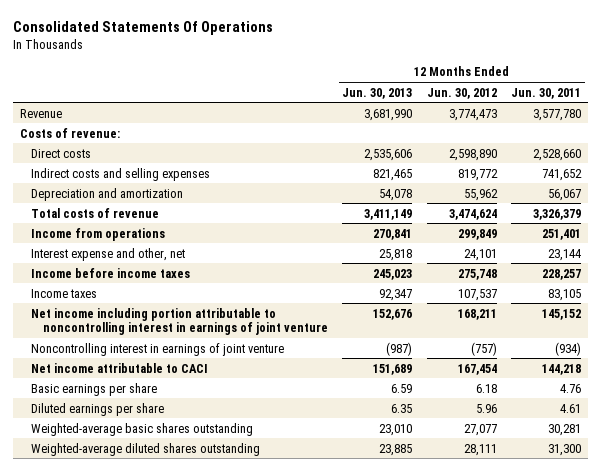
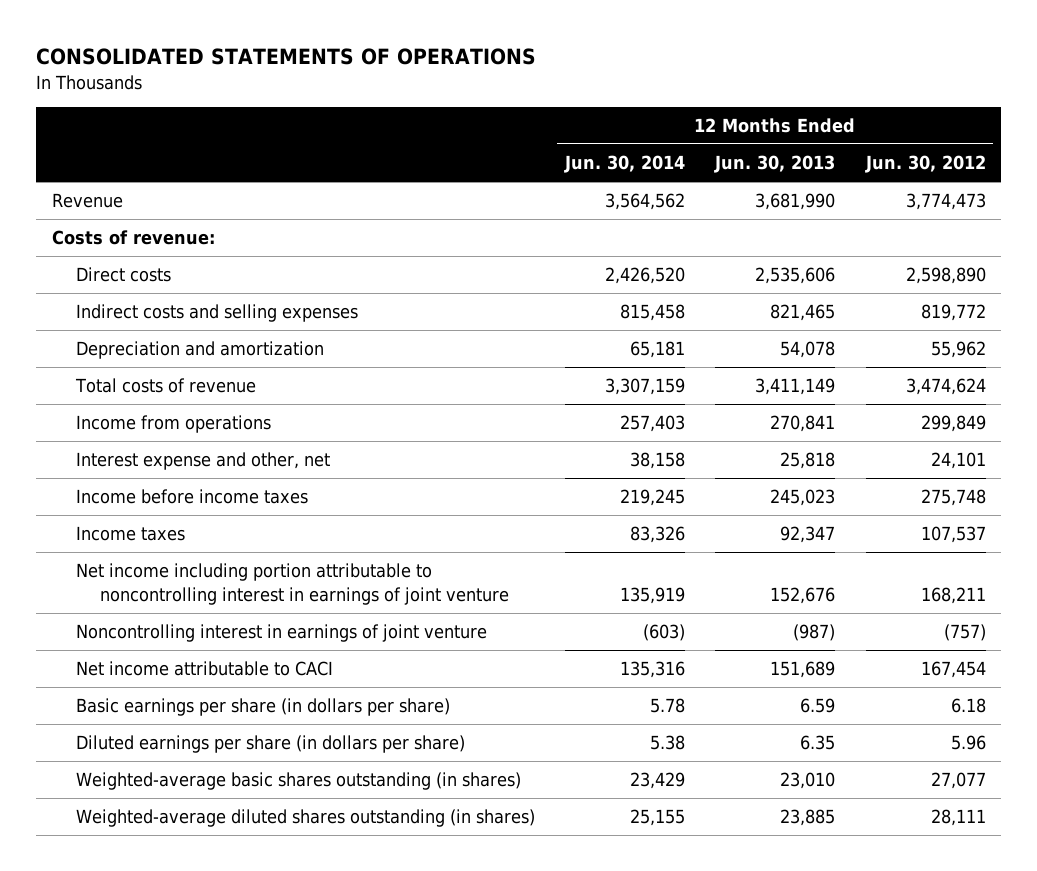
[12,21,273,36] Consolidated Statements Of Operations -> [36,48,537,66] CONSOLIDATED STATEMENTS OF OPERATIONS
[511,87,582,99] Jun. 30, 2011 -> none
none -> [564,155,686,174] Jun. 30, 2014
[31,382,158,396] Basic earnings per share -> [75,698,450,717] Basic earnings per share (in dollars per share)
[31,402,165,416] Diluted earnings per share -> [75,735,465,754] Diluted earnings per share (in dollars per share)
[31,422,254,436] Weighted-average basic shares outstanding -> [75,772,521,791] Weighted-average basic shares outstanding (in shares)
[31,442,261,456] Weighted-average diluted shares outstanding -> [75,809,535,828] Weighted-average diluted shares outstanding (in shares)

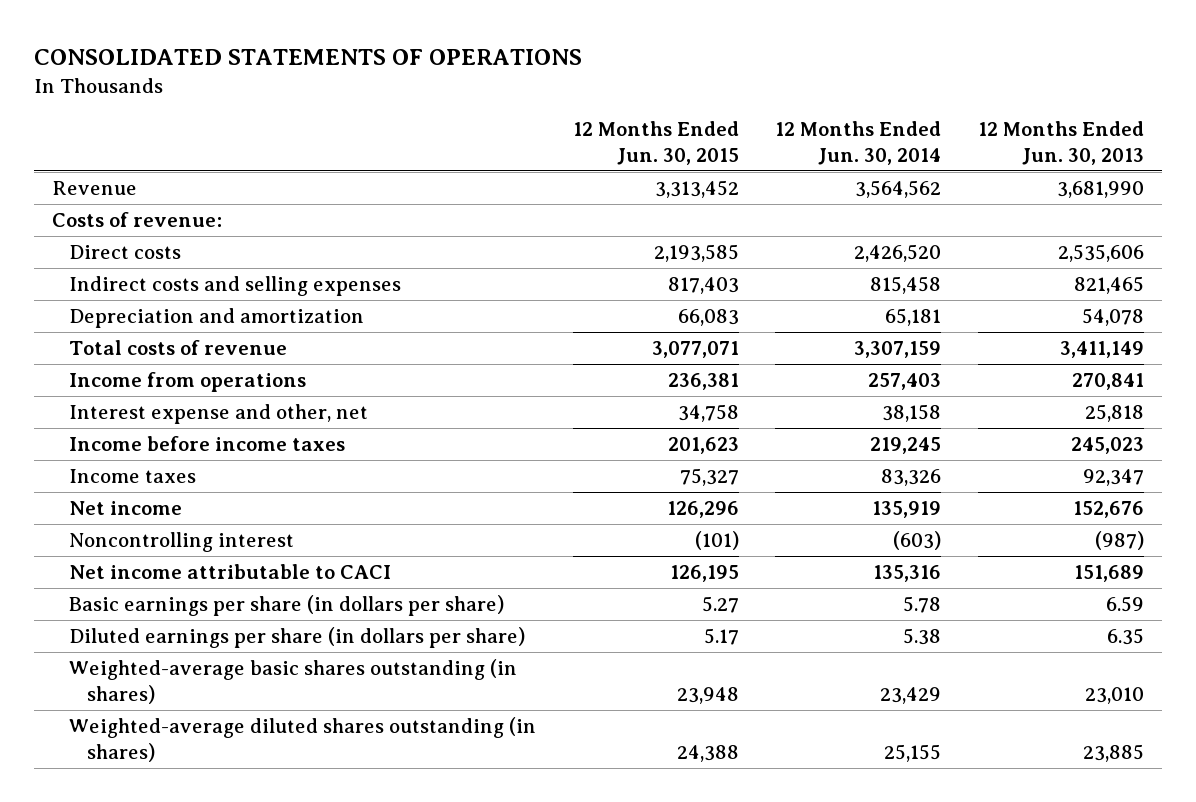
[864,155,986,174] Jun. 30, 2012 -> none
none -> [572,120,739,165] 12 Months Ended Jun. 30, 2015
[75,563,509,605] Net income including portion attributable to noncontrolling interest in earnings of joint venture -> [69,500,183,515] Net income
[75,624,487,643] Noncontrolling interest in earnings of joint venture -> [69,531,295,552] Noncontrolling interest

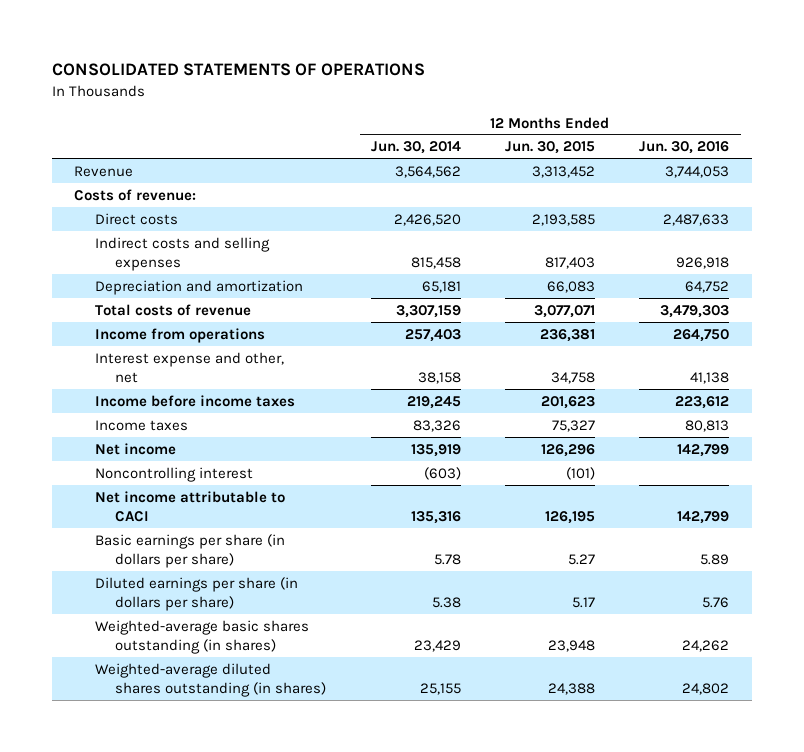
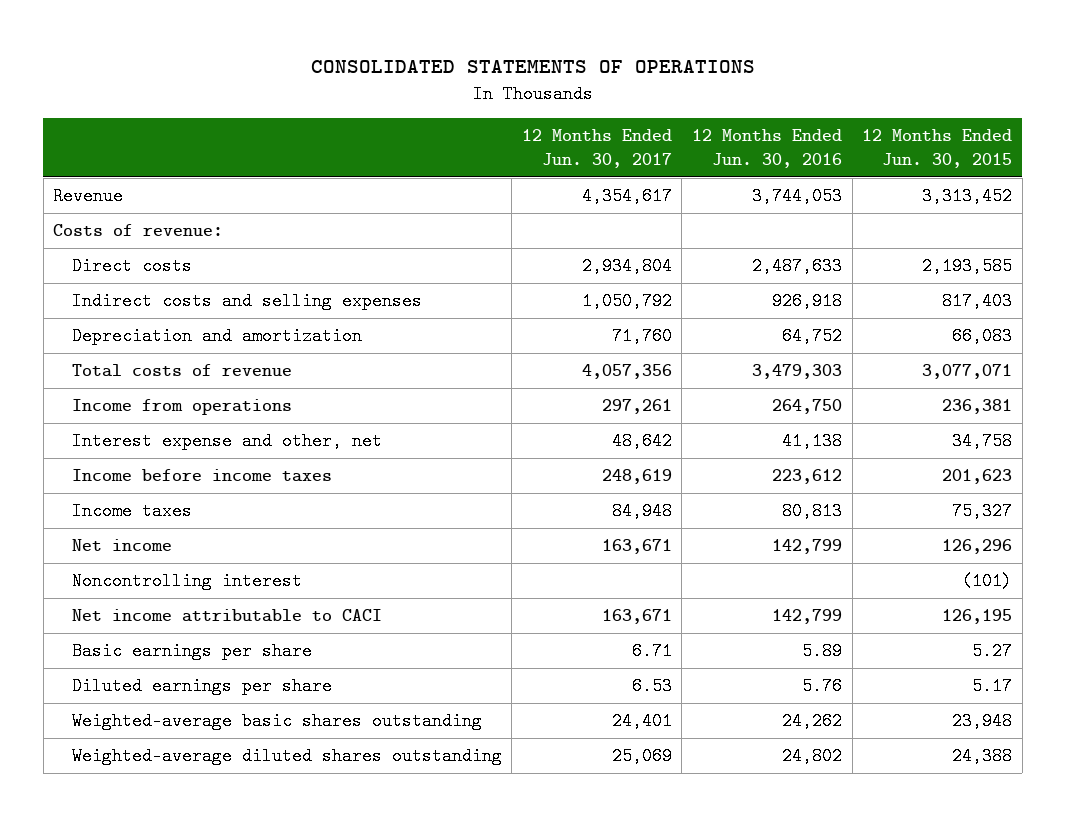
[370,141,461,155] Jun. 30, 2014 -> none
none -> [521,128,672,169] 12 Months Ended Jun. 30, 2017
[94,533,285,568] Basic earnings per share (in dollars per share) -> [71,642,312,661] Basic earnings per share
[94,576,298,611] Diluted earnings per share (in dollars per share) -> [71,677,332,696] Diluted earnings per share
[94,619,309,654] Weighted-average basic shares outstanding (in shares) -> [71,712,482,731] Weighted-average basic shares outstanding
[94,662,327,697] Weighted-average diluted shares outstanding (in shares) -> [71,747,502,766] Weighted-average diluted shares outstanding

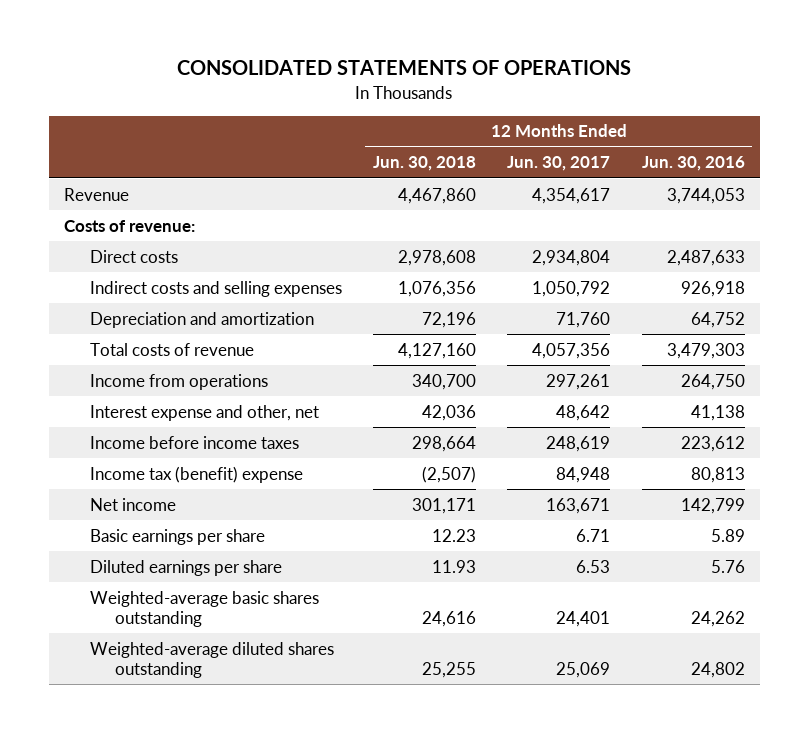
[862,128,1013,169] 12 Months Ended Jun. 30, 2015 -> none
none -> [373,156,477,172] Jun. 30, 2018
[71,502,192,521] Income taxes -> [89,465,303,483] Income tax (benefit) expense
[71,572,302,591] Noncontrolling interest -> none
[71,609,382,623] Net income attributable to CACI -> none

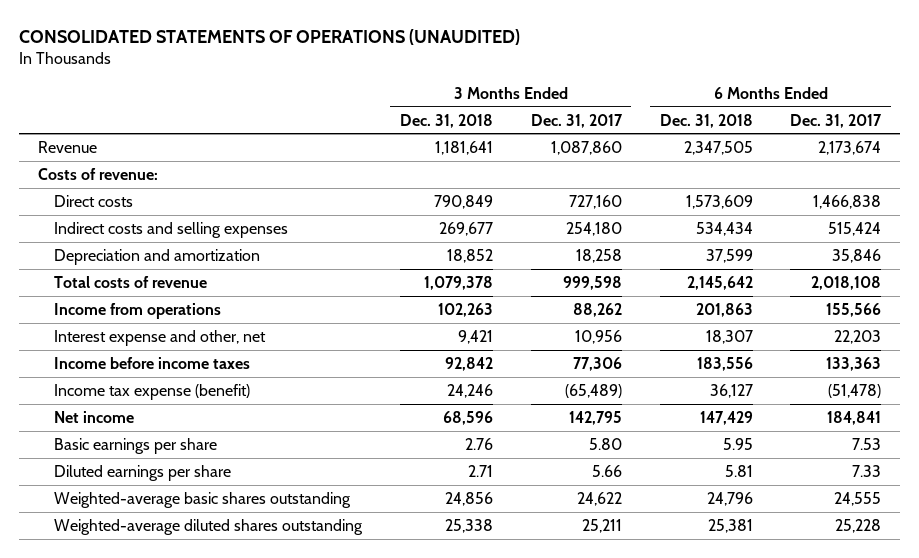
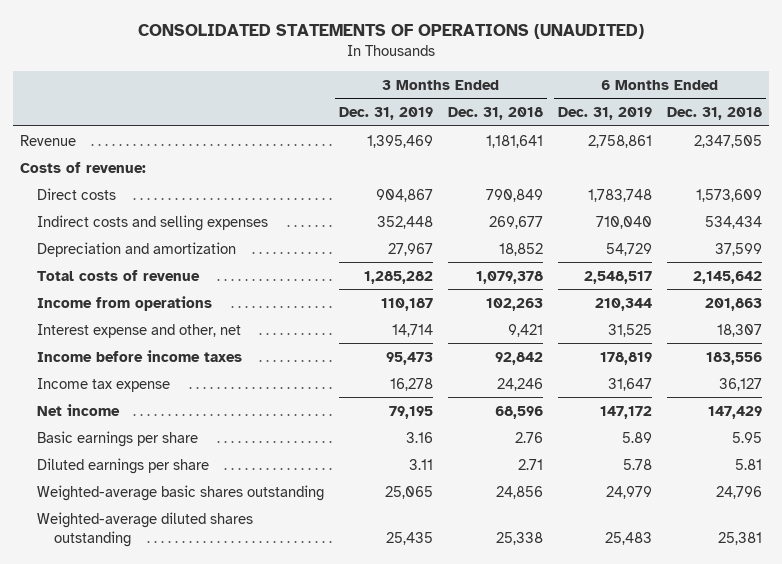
[530,113,623,128] Dec. 31, 2017 -> none
[790,113,883,128] Dec. 31, 2017 -> none
none -> [339,106,434,120] Dec. 31, 2019
none -> [557,106,652,120] Dec. 31, 2019
[53,383,250,400] Income tax expense (benefit) -> [37,377,171,392] Income tax expense

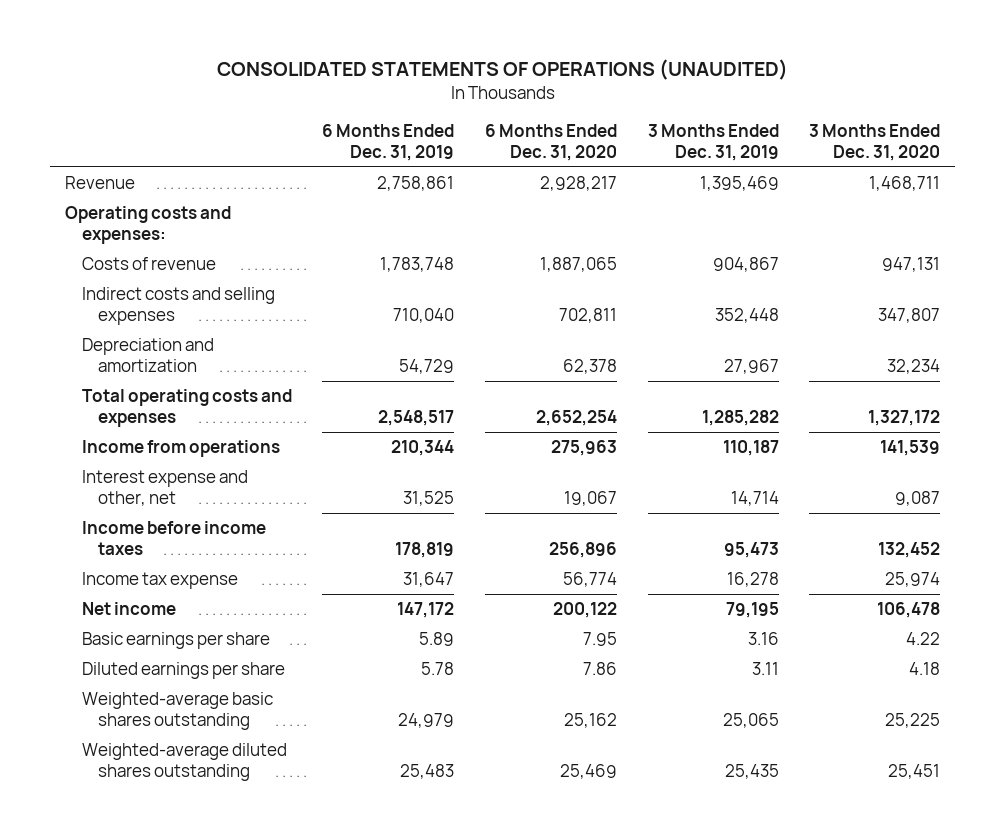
[448,106,544,120] Dec. 31, 2018 -> none
[666,106,762,120] Dec. 31, 2018 -> none
none -> [484,124,617,162] 6 Months Ended Dec. 31, 2020
none -> [809,124,941,162] 3 Months Ended Dec. 31, 2020
[20,161,147,173] Costs of revenue: -> [65,206,232,244] Operating costs and expenses:
[37,187,117,200] Direct costs -> [81,257,216,271] Costs of revenue
[37,269,201,281] Total costs of revenue -> [81,389,292,427] Total operating costs and expenses

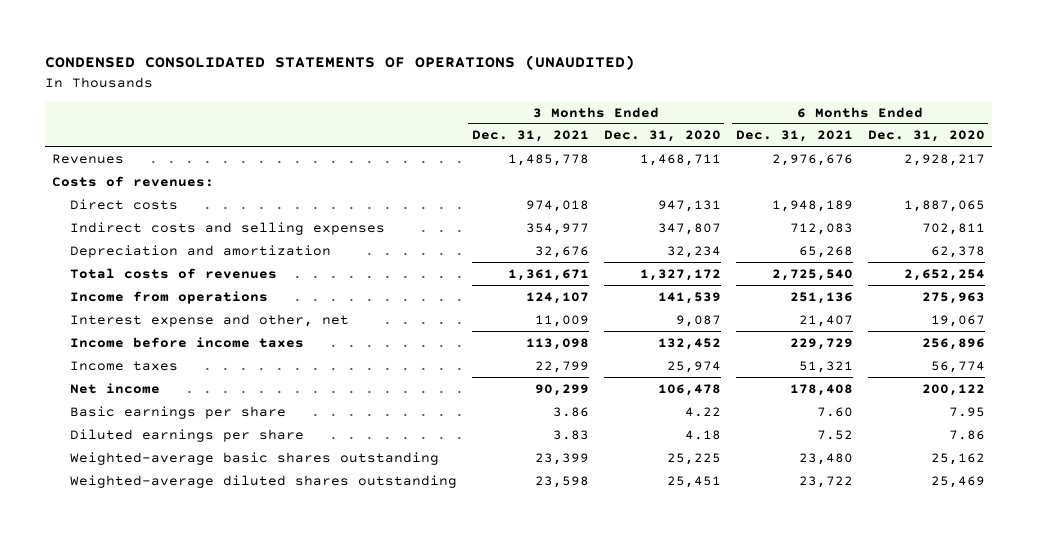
[216,59,788,81] CONSOLIDATED STATEMENTS OF OPERATIONS (UNAUDITED) -> [44,55,635,71] CONDENSED CONSOLIDATED STATEMENTS OF OPERATIONS (UNAUDITED)
[322,124,455,162] 6 Months Ended Dec. 31, 2019 -> none
[647,124,779,162] 3 Months Ended Dec. 31, 2019 -> none
none -> [471,130,589,143] Dec. 31, 2021
none -> [735,130,853,143] Dec. 31, 2021
[65,176,136,190] Revenue -> [52,153,125,164] Revenues
[65,206,232,244] Operating costs and expenses: -> [52,175,215,187] Costs of revenues:
[81,257,216,271] Costs of revenue -> [69,198,178,210] Direct costs
[81,389,292,427] Total operating costs and expenses -> [69,267,277,279] Total costs of revenues
[81,572,238,590] Income tax expense -> [69,360,178,371] Income taxes

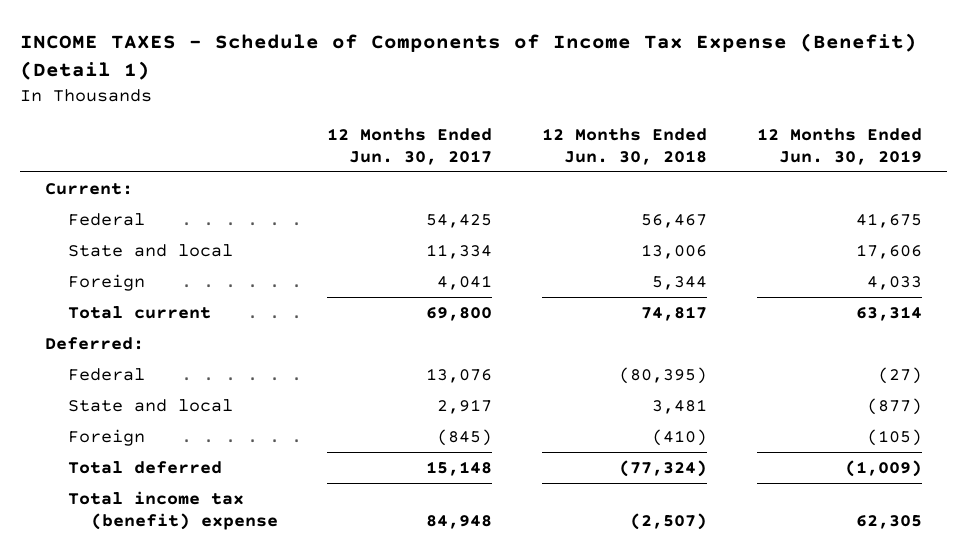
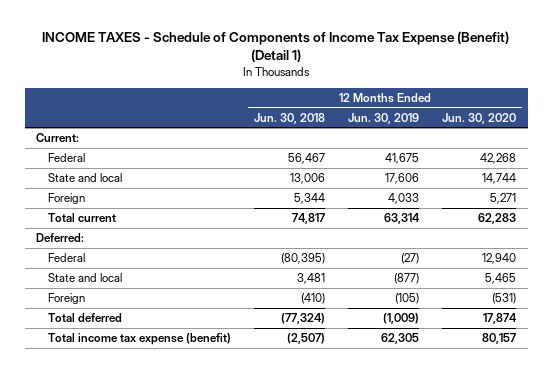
[327,128,493,165] 12 Months Ended Jun. 30, 2017 -> none
none -> [442,112,517,124] Jun. 30, 2020
[67,490,278,530] Total income tax (benefit) expense -> [48,333,232,346] Total income tax expense (benefit)

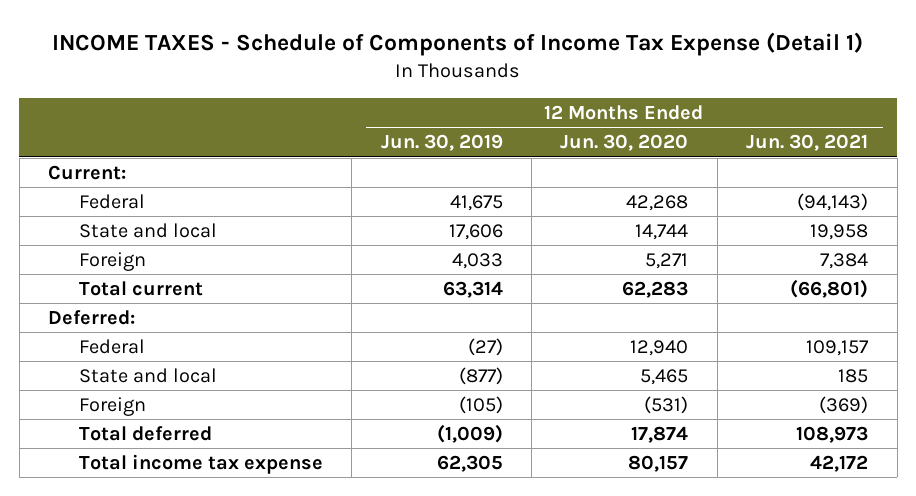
[42,31,510,63] INCOME TAXES - Schedule of Components of Income Tax Expense (Benefit) (Detail 1) -> [52,32,864,57] INCOME TAXES - Schedule of Components of Income Tax Expense (Detail 1)
[254,112,326,124] Jun. 30, 2018 -> none
none -> [746,134,869,152] Jun. 30, 2021
[48,333,232,346] Total income tax expense (benefit) -> [78,454,323,475] Total income tax expense

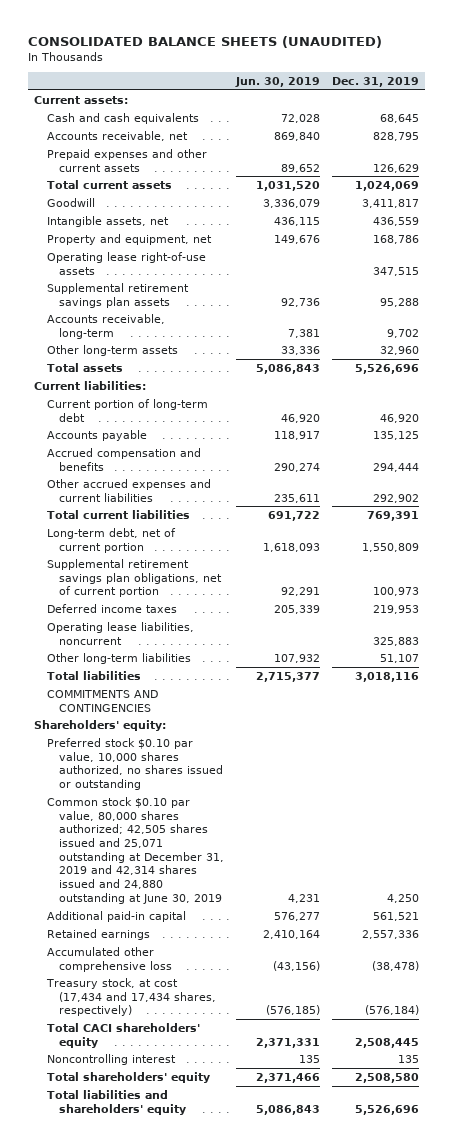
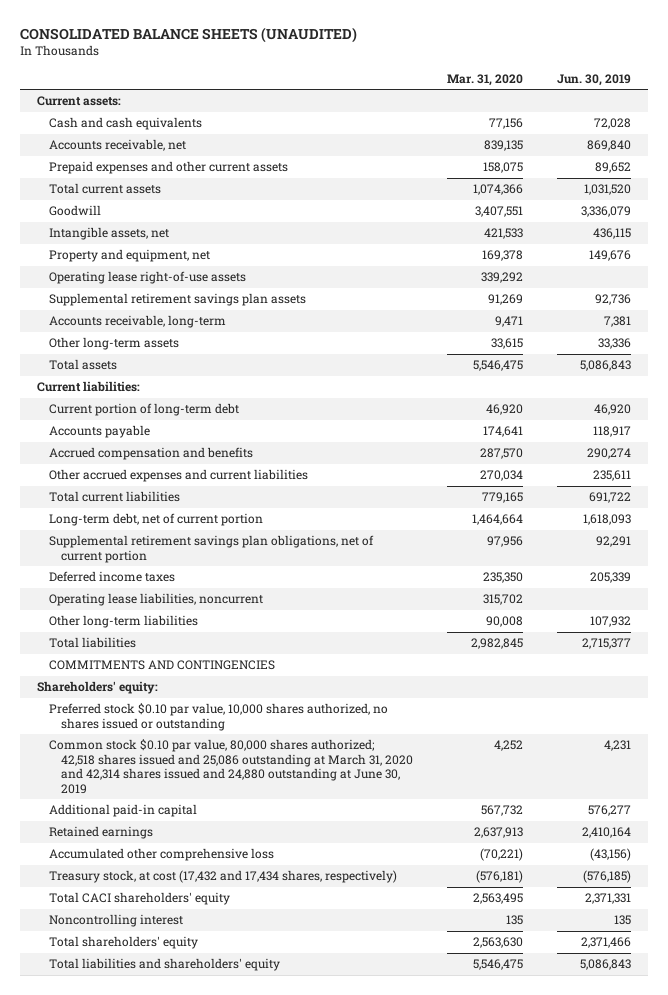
[332,77,420,88] Dec. 31, 2019 -> none
none -> [447,73,524,86] Mar. 31, 2020
[46,796,225,904] Common stock $0.10 par value, 80,000 shares authorized; 42,505 shares issued and 25,071 outstanding at December 31, 2019 and 42,314 shares issued and 24,880 outstanding at June 30, 2019 -> [49,739,414,794] Common stock $0.10 par value, 80,000 shares authorized; 42,518 shares issued and 25,086 outstanding at March 31, 2020 and 42,314 shares issued and 24,880 outstanding at June 30, 2019
[45,977,217,1017] Treasury stock, at cost (17,434 and 17,434 shares, respectively) -> [49,870,398,884] Treasury stock, at cost (17,432 and 17,434 shares, respectively)

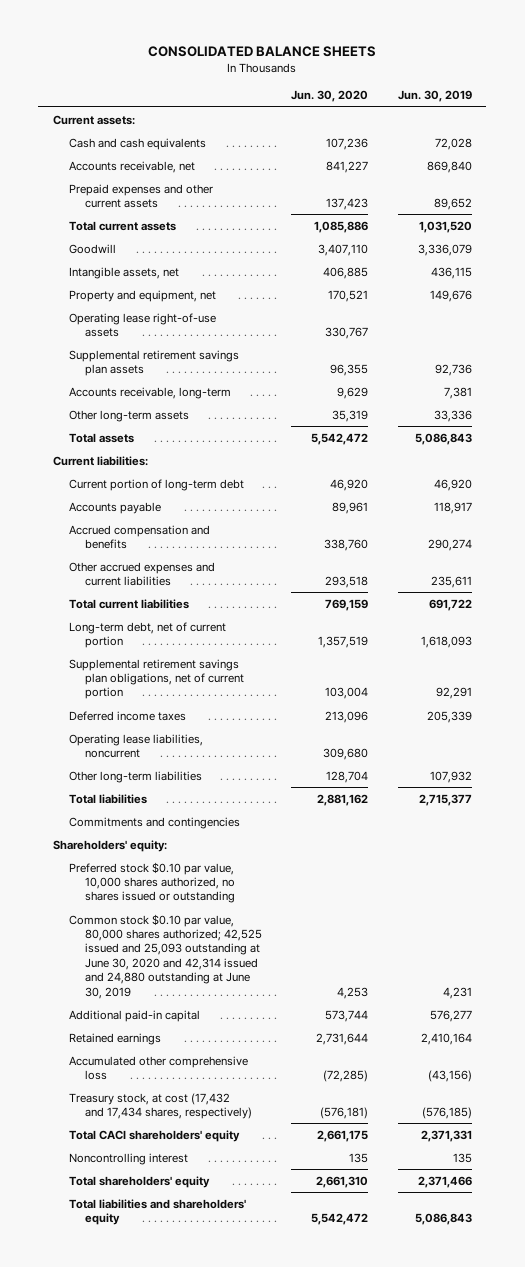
[19,26,357,43] CONSOLIDATED BALANCE SHEETS (UNAUDITED) -> [148,46,377,58] CONSOLIDATED BALANCE SHEETS
[447,73,524,86] Mar. 31, 2020 -> none
none -> [291,90,369,103] Jun. 30, 2020
[49,660,276,671] COMMITMENTS AND CONTINGENCIES -> [69,816,241,829] Commitments and contingencies
[49,739,414,794] Common stock $0.10 par value, 80,000 shares authorized; 42,518 shares issued and 25,086 outstanding at March 31, 2020 and 42,314 shares issued and 24,880 outstanding at June 30, 2019 -> [69,913,263,999] Common stock $0.10 par value, 80,000 shares authorized; 42,525 issued and 25,093 outstanding at June 30, 2020 and 42,314 issued and 24,880 outstanding at June 30, 2019

